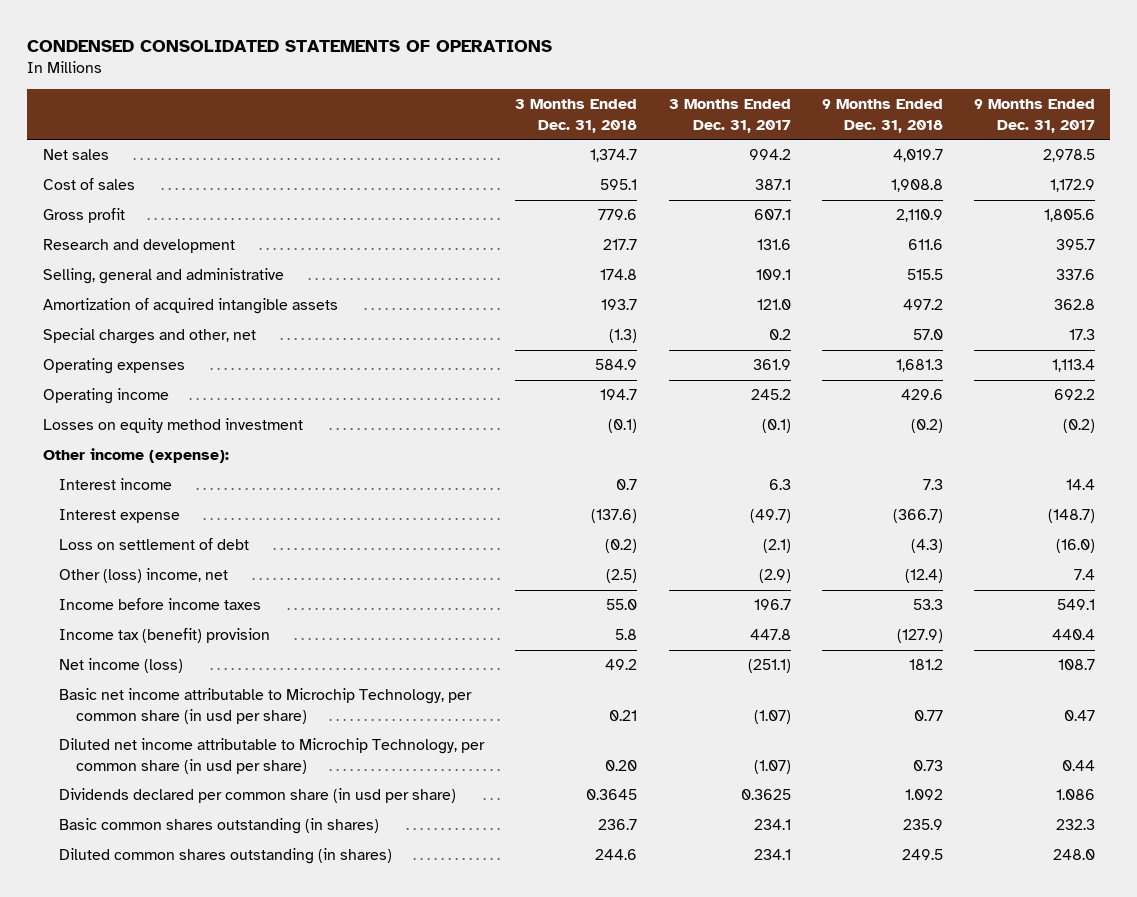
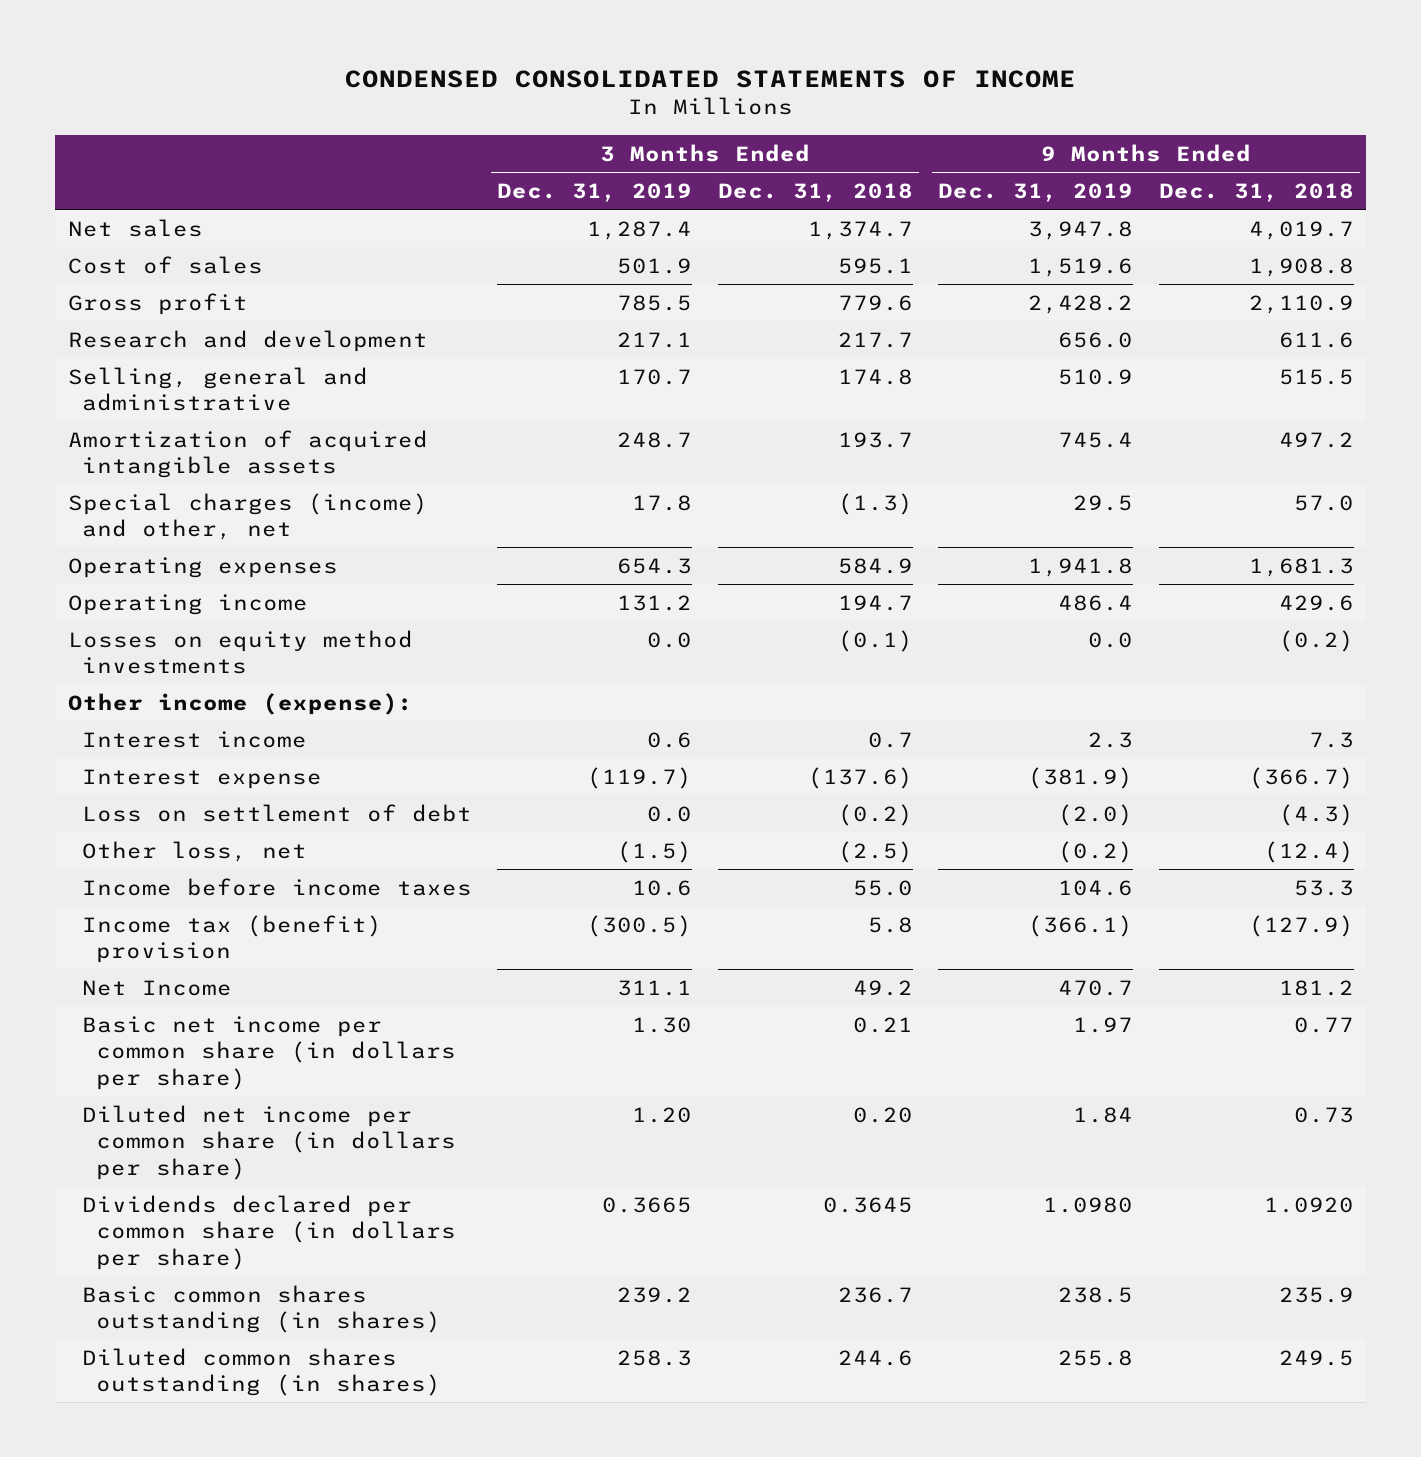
[27,39,553,52] CONDENSED CONSOLIDATED STATEMENTS OF OPERATIONS -> [344,69,1076,88] CONDENSED CONSOLIDATED STATEMENTS OF INCOME
[668,99,791,133] 3 Months Ended Dec. 31, 2017 -> none
[973,99,1095,133] 9 Months Ended Dec. 31, 2017 -> none
none -> [497,182,693,202] Dec. 31, 2019
none -> [938,182,1134,202] Dec. 31, 2019
[42,328,256,345] Special charges and other, net -> [67,492,428,541] Special charges (income) and other, net
[42,418,303,434] Losses on equity method investment -> [67,629,413,675] Losses on equity method investments
[59,568,229,584] Other (loss) income, net -> [82,840,308,862] Other loss, net
[59,658,184,674] Net income (loss) -> [82,979,233,996] Net Income
[59,688,473,724] Basic net income attributable to Microchip Technology, per common share (in usd per share) -> [82,1015,457,1090] Basic net income per common share (in dollars per share)
[59,738,486,774] Diluted net income attributable to Microchip Technology, per common share (in usd per share) -> [82,1104,457,1180] Diluted net income per common share (in dollars per share)
[59,788,457,804] Dividends declared per common share (in usd per share) -> [82,1194,457,1270] Dividends declared per common share (in dollars per share)
[904,789,943,801] 1.092 -> [1263,1196,1354,1213] 1.0920

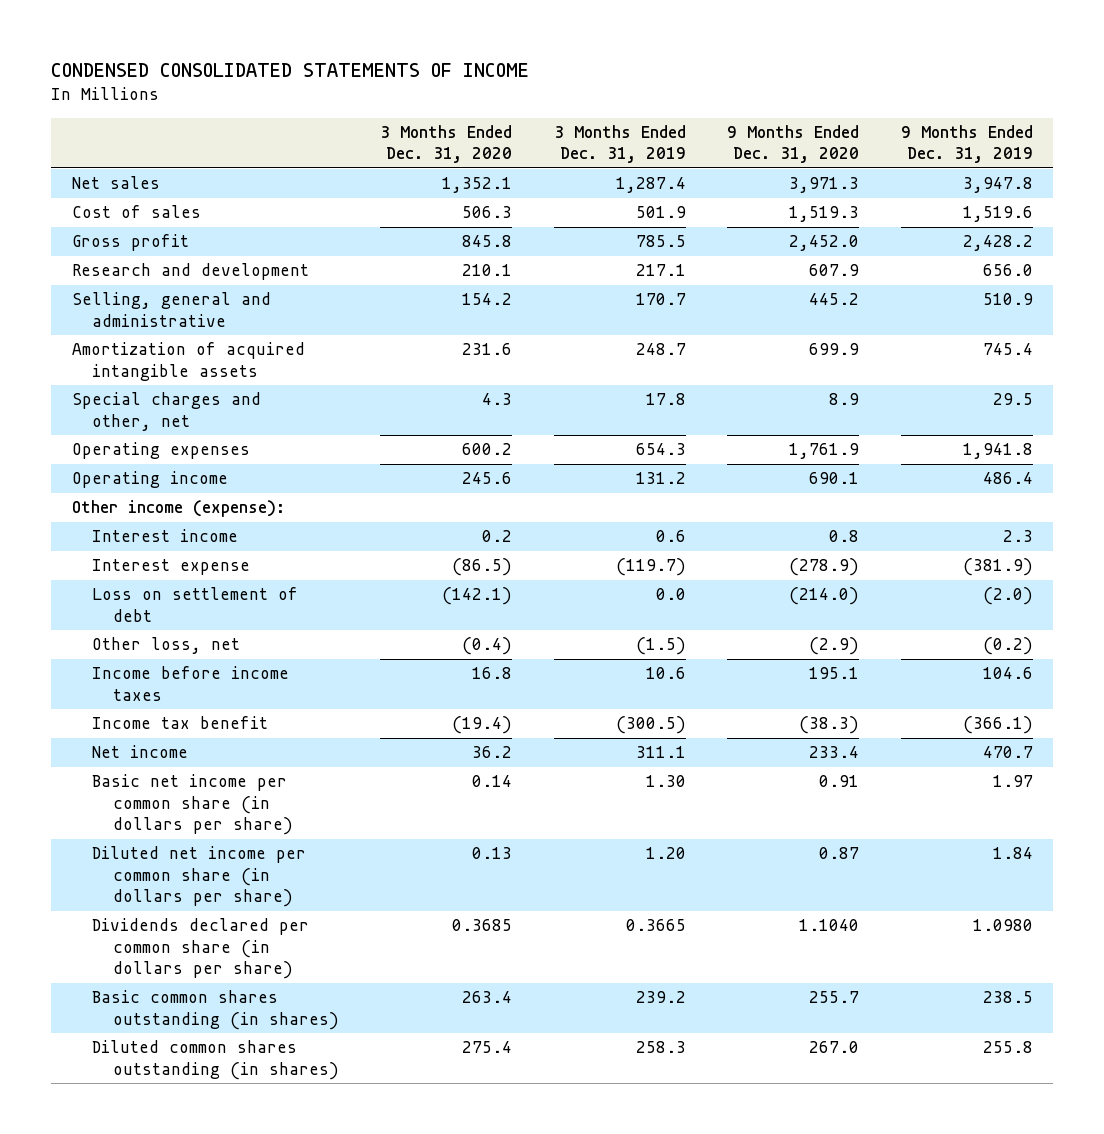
[717,182,913,202] Dec. 31, 2018 -> none
[1158,182,1354,202] Dec. 31, 2018 -> none
none -> [380,124,513,164] 3 Months Ended Dec. 31, 2020
none -> [727,124,860,164] 9 Months Ended Dec. 31, 2020
[67,492,428,541] Special charges (income) and other, net -> [71,392,261,431] Special charges and other, net
[67,629,413,675] Losses on equity method investments -> none
[82,914,383,964] Income tax (benefit) provision -> [92,716,269,730] Income tax benefit
[82,979,233,996] Net Income -> [92,745,189,759] Net income

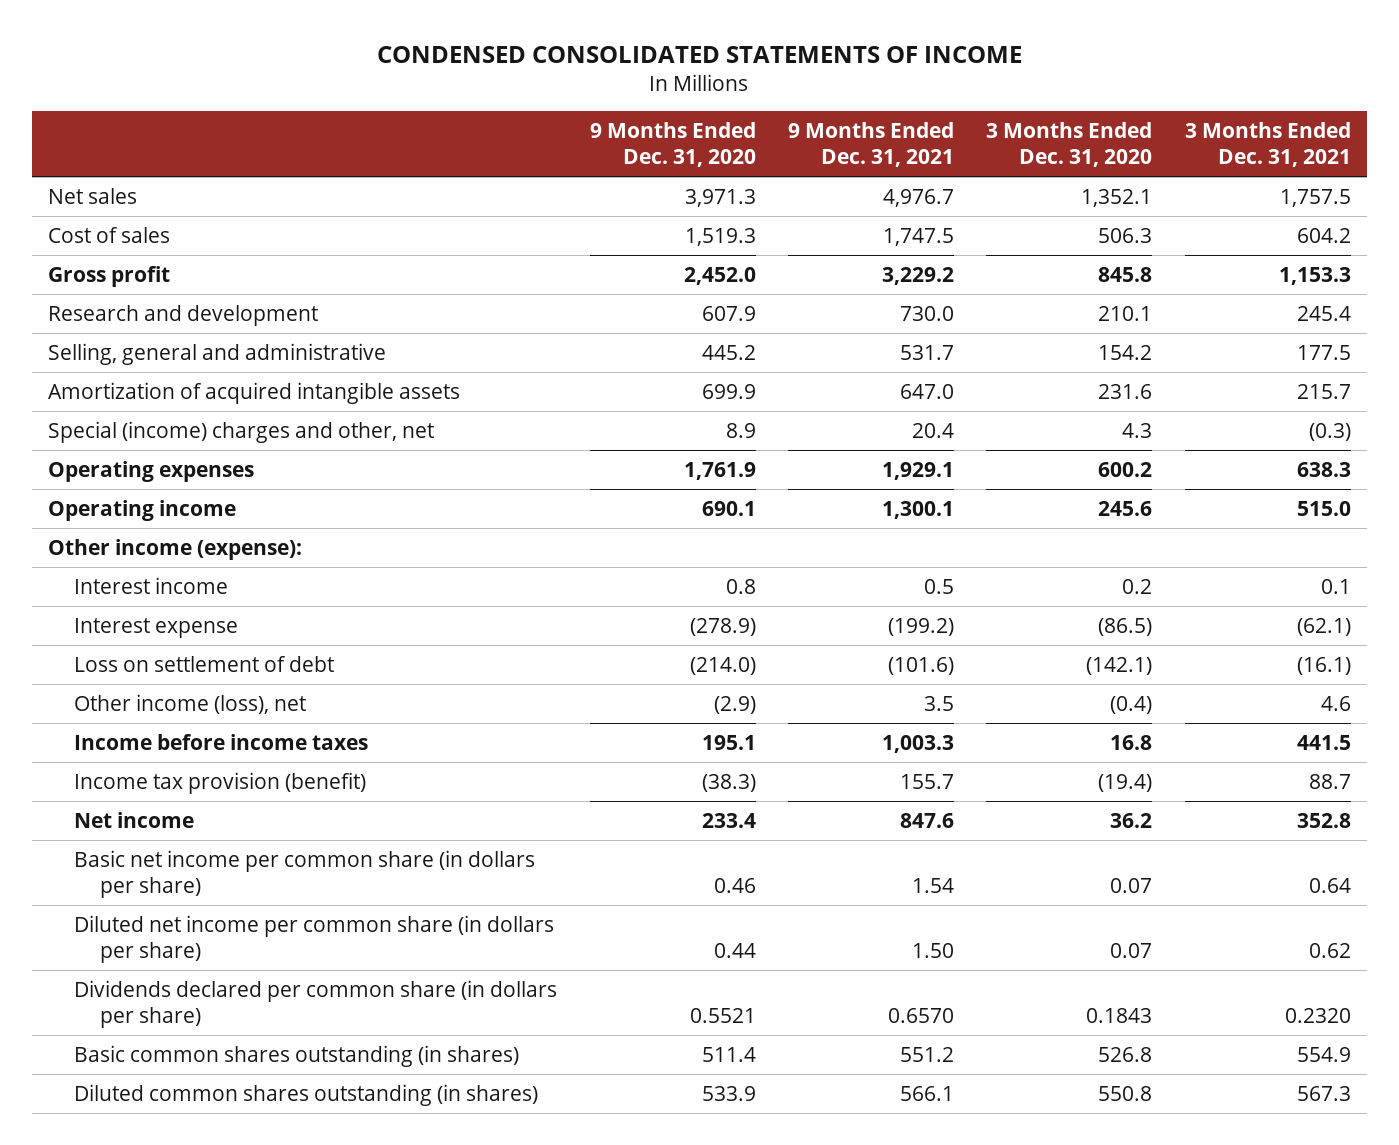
[553,124,686,164] 3 Months Ended Dec. 31, 2019 -> none
[900,124,1033,164] 9 Months Ended Dec. 31, 2019 -> none
none -> [788,122,955,167] 9 Months Ended Dec. 31, 2021
none -> [1184,122,1351,167] 3 Months Ended Dec. 31, 2021
[71,392,261,431] Special charges and other, net -> [47,420,434,443] Special (income) charges and other, net
[92,637,241,655] Other loss, net -> [74,693,307,714] Other income (loss), net
[92,716,269,730] Income tax benefit -> [74,771,367,794] Income tax provision (benefit)
[472,775,513,788] 0.14 -> [1110,877,1153,893] 0.07
[819,775,860,788] 0.91 -> [713,877,756,893] 0.46
[472,847,513,860] 0.13 -> [1110,942,1153,958] 0.07
[819,847,860,860] 0.87 -> [713,942,756,958] 0.44
[452,919,513,932] 0.3685 -> [1086,1007,1153,1023] 0.1843
[799,919,860,932] 1.1040 -> [689,1007,756,1023] 0.5521
[462,991,513,1004] 263.4 -> [1098,1046,1153,1062] 526.8
[809,991,860,1004] 255.7 -> [701,1046,756,1062] 511.4
[462,1041,513,1054] 275.4 -> [1098,1085,1153,1101] 550.8
[809,1041,860,1054] 267.0 -> [701,1085,756,1101] 533.9

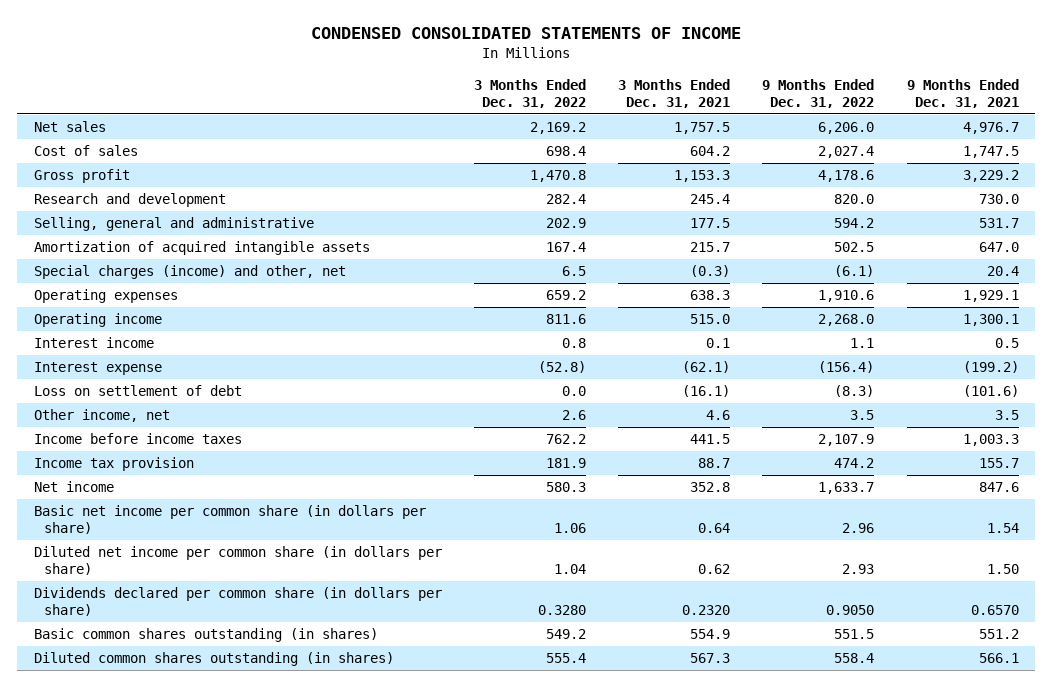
[589,122,756,167] 9 Months Ended Dec. 31, 2020 -> none
[986,122,1153,167] 3 Months Ended Dec. 31, 2020 -> none
none -> [473,78,586,108] 3 Months Ended Dec. 31, 2022
none -> [762,78,875,108] 9 Months Ended Dec. 31, 2022
[47,420,434,443] Special (income) charges and other, net -> [33,265,346,280] Special charges (income) and other, net
[47,538,302,560] Other income (expense): -> none
[74,693,307,714] Other income (loss), net -> [33,409,170,423] Other income, net
[74,771,367,794] Income tax provision (benefit) -> [33,457,194,472] Income tax provision

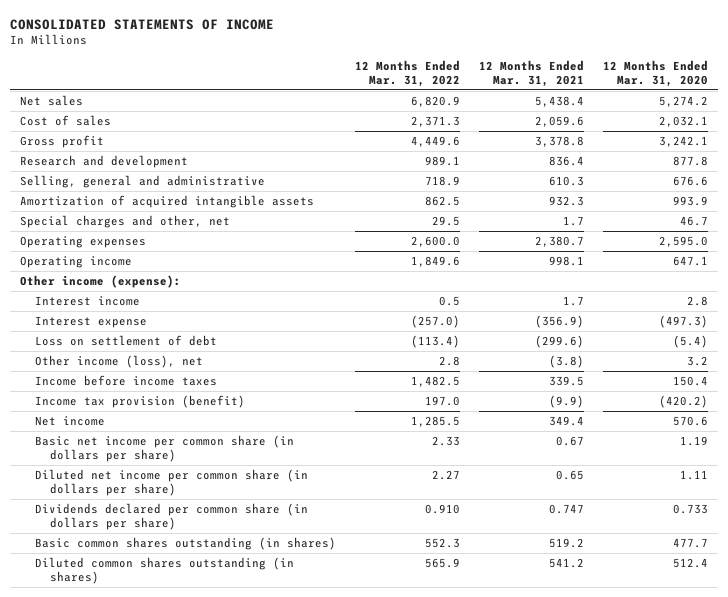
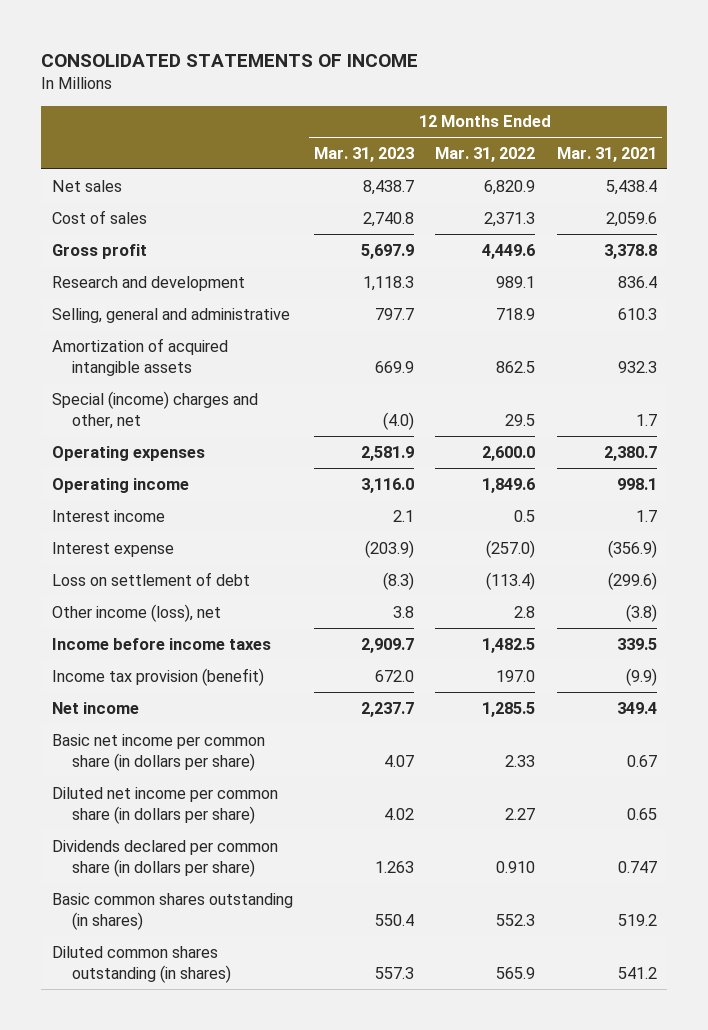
[603,60,709,88] 12 Months Ended Mar. 31, 2020 -> none
none -> [313,146,414,162] Mar. 31, 2023
[19,214,230,228] Special charges and other, net -> [51,390,258,430] Special (income) charges and other, net
[19,274,181,288] Other income (expense): -> none

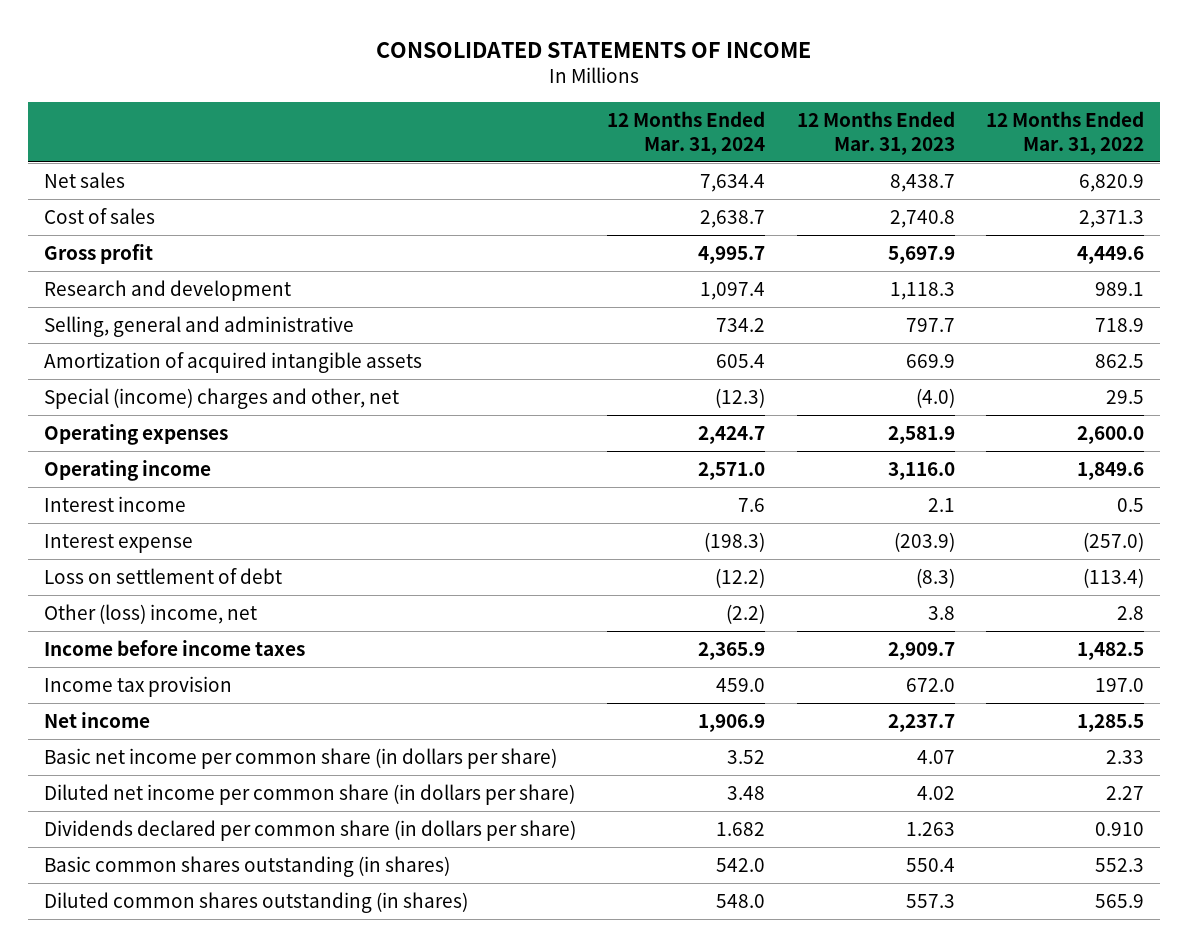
[556,146,657,162] Mar. 31, 2021 -> none
none -> [607,110,766,155] 12 Months Ended Mar. 31, 2024
[51,603,221,622] Other income (loss), net -> [44,603,258,624] Other (loss) income, net
[51,667,264,686] Income tax provision (benefit) -> [44,675,233,697] Income tax provision

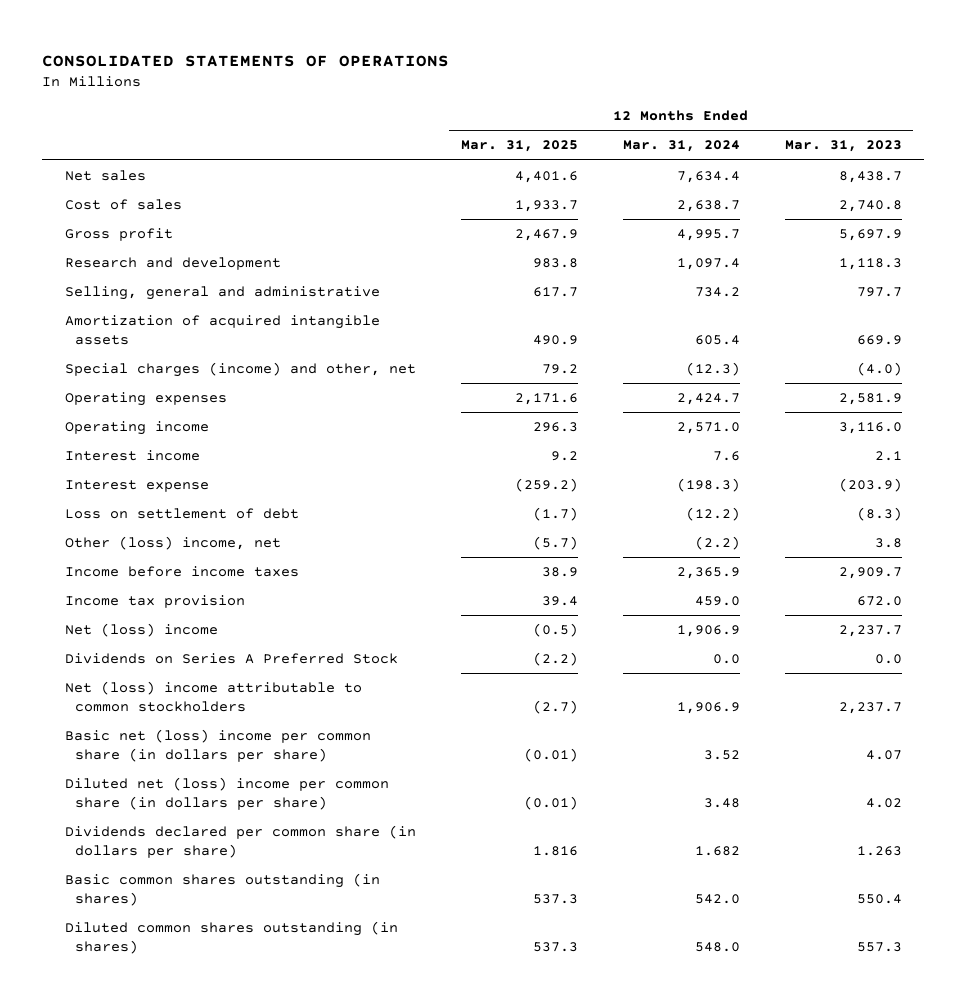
[376,41,812,58] CONSOLIDATED STATEMENTS OF INCOME -> [42,54,450,67] CONSOLIDATED STATEMENTS OF OPERATIONS
[986,110,1145,155] 12 Months Ended Mar. 31, 2022 -> none
none -> [460,140,578,153] Mar. 31, 2025
[44,387,400,409] Special (income) charges and other, net -> [64,362,416,378] Special charges (income) and other, net
[44,711,151,728] Net income -> [64,623,218,638] Net (loss) income
none -> [64,653,398,665] Dividends on Series A Preferred Stock
none -> [64,681,362,712] Net (loss) income attributable to common stockholders
[44,747,558,769] Basic net income per common share (in dollars per share) -> [64,729,371,762] Basic net (loss) income per common share (in dollars per share)
[44,783,576,805] Diluted net income per common share (in dollars per share) -> [64,777,389,810] Diluted net (loss) income per common share (in dollars per share)

